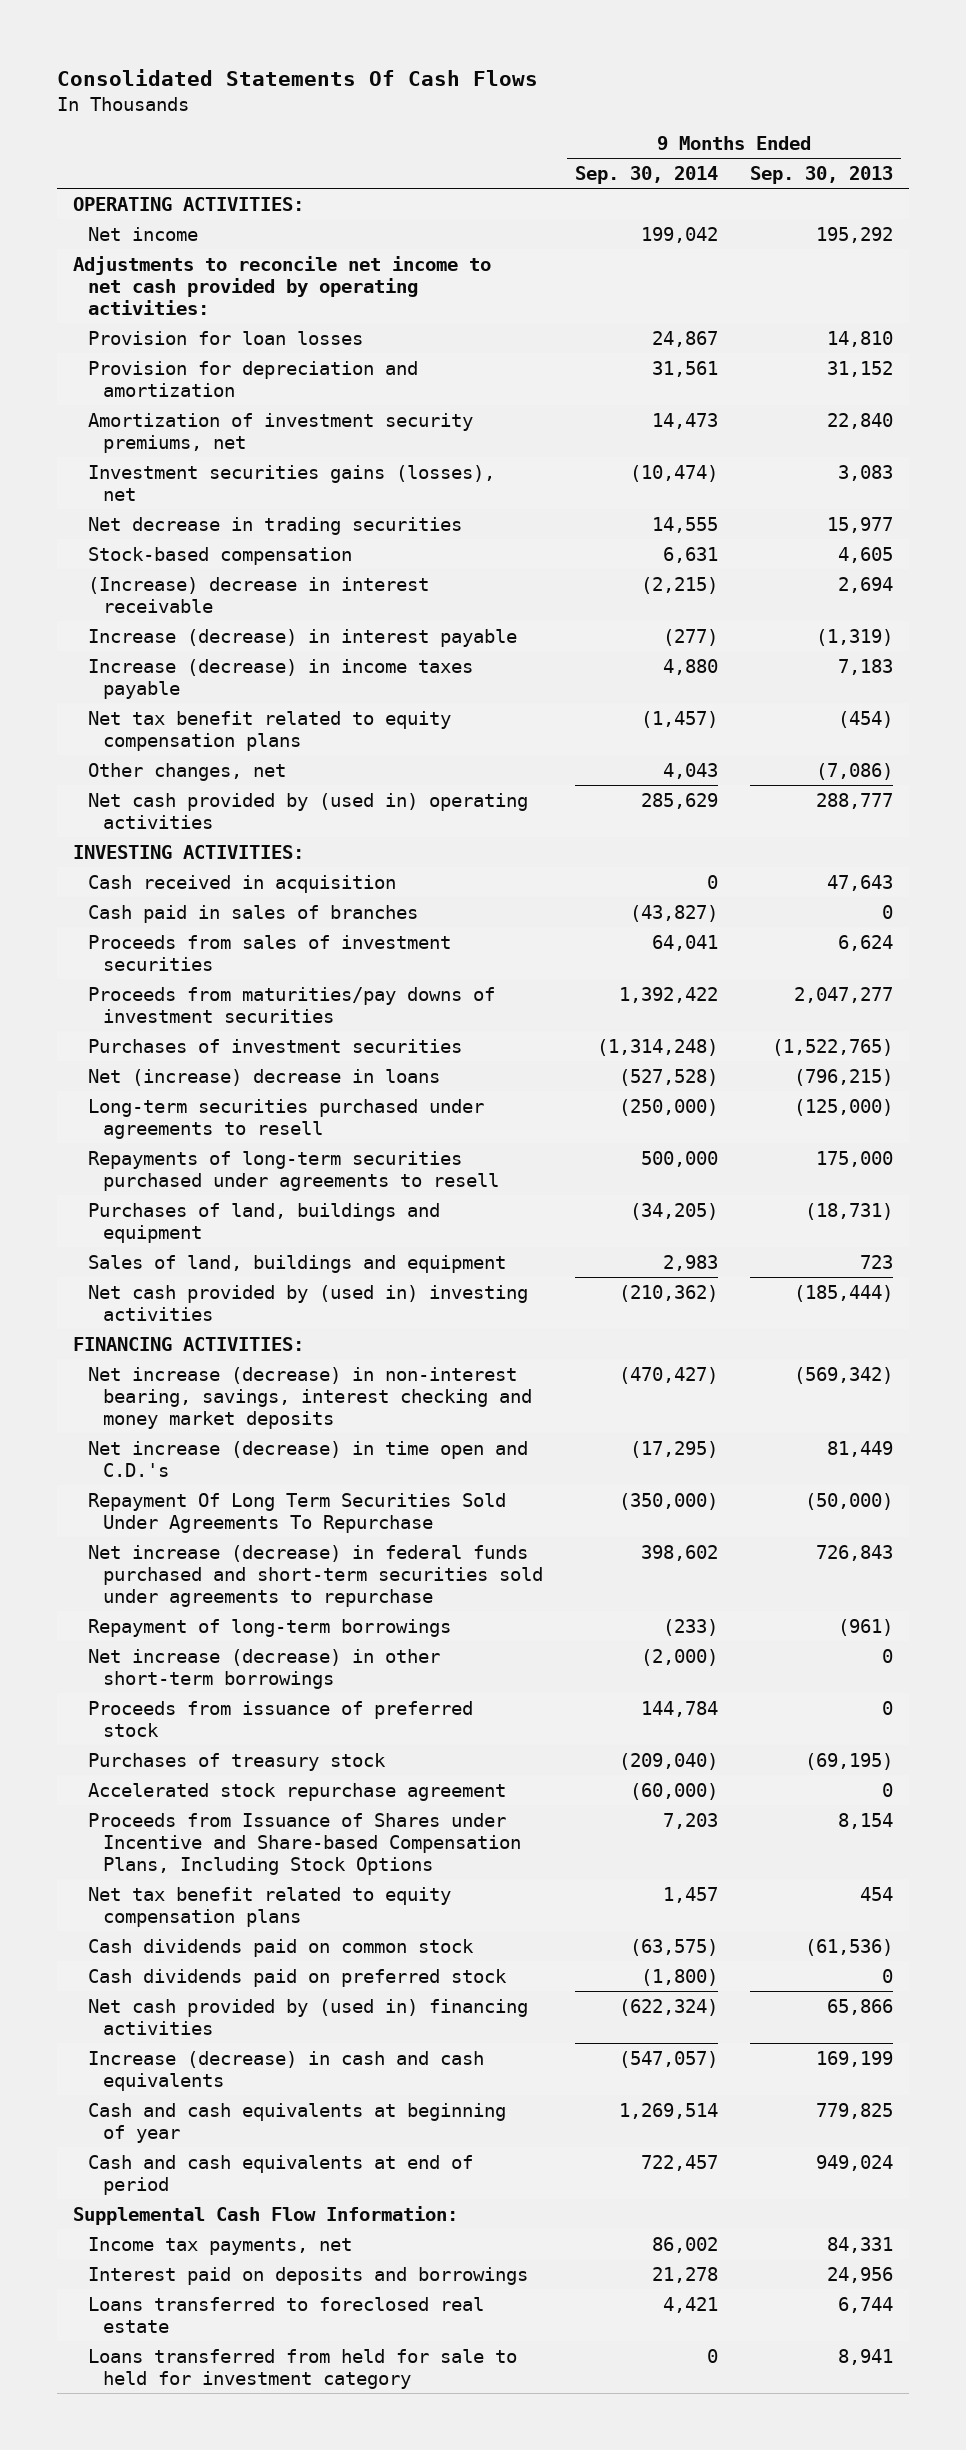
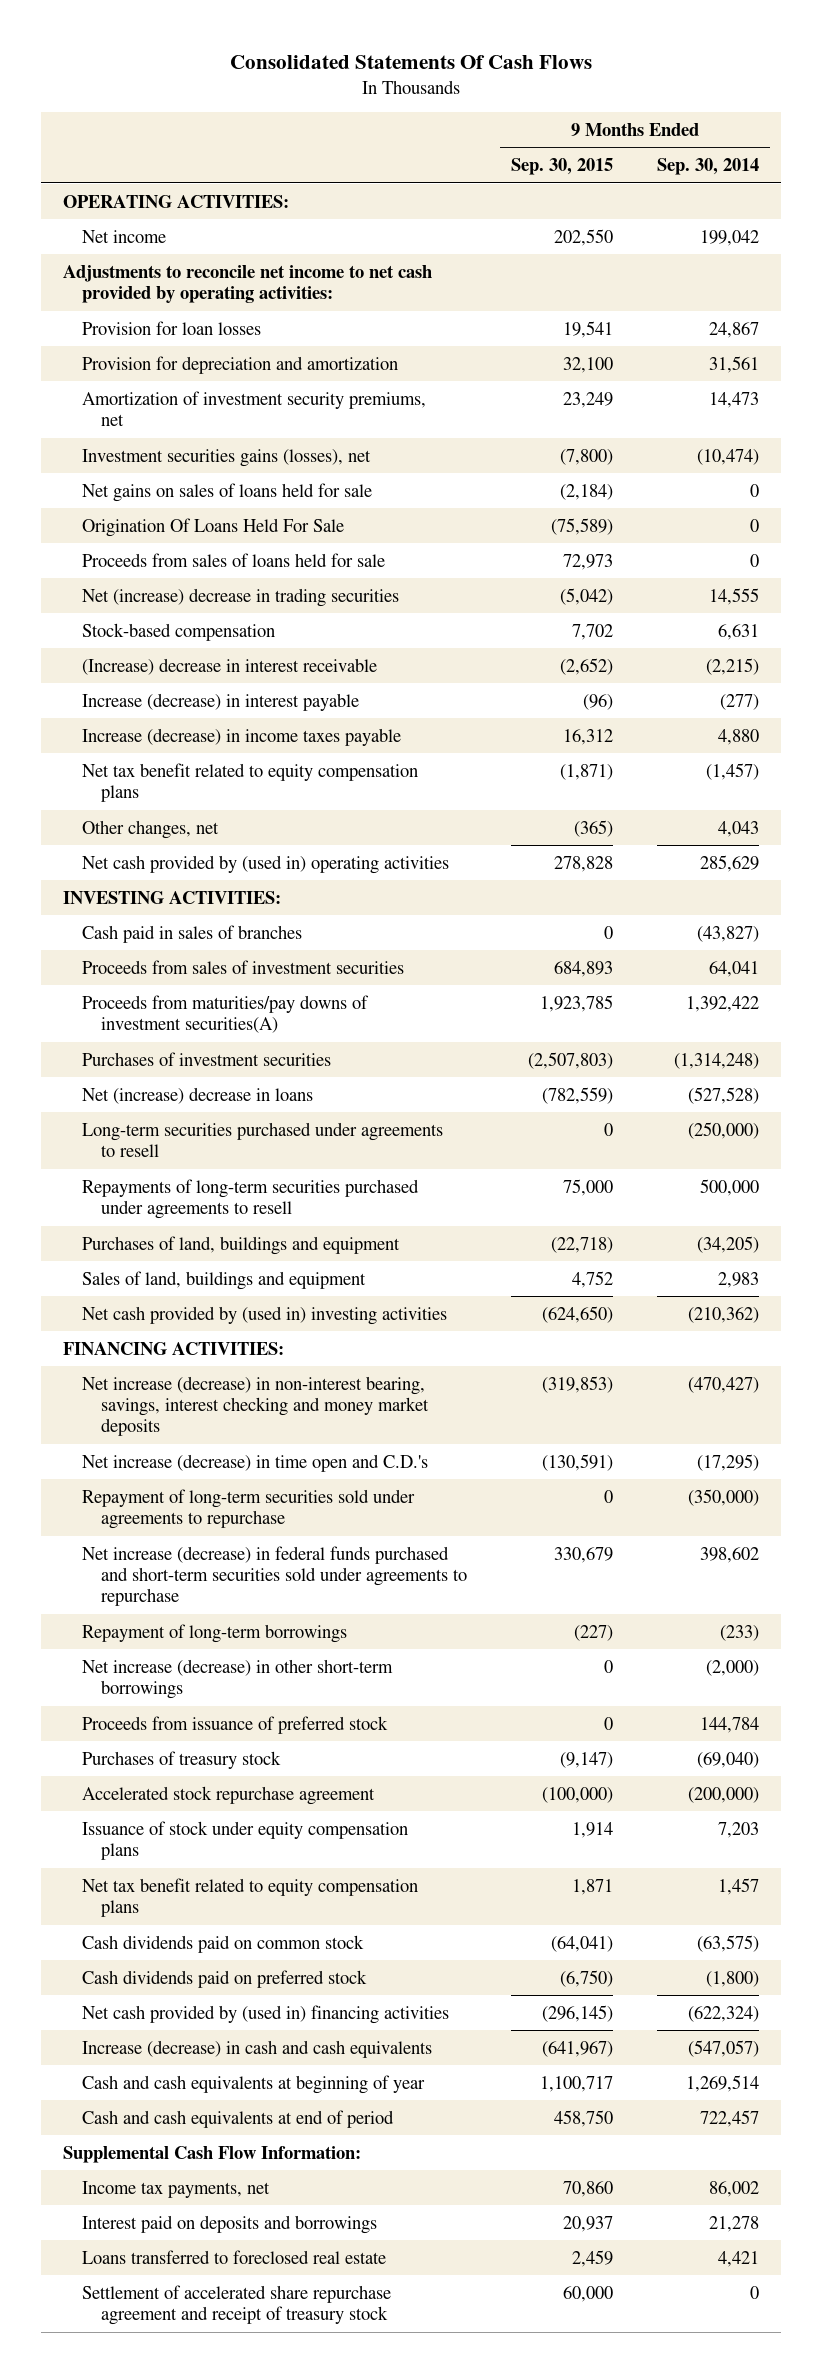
[749,166,893,185] Sep. 30, 2013 -> none
none -> [510,158,613,176] Sep. 30, 2015
none -> [82,482,373,502] Net gains on sales of loans held for sale
none -> [82,517,345,537] Origination Of Loans Held For Sale
none -> [82,552,386,567] Proceeds from sales of loans held for sale
[88,516,463,535] Net decrease in trading securities -> [82,587,400,607] Net (increase) decrease in trading securities
[88,874,397,893] Cash received in acquisition -> none
[88,986,496,1023] Proceeds from maturities/pay downs of investment securities -> [82,994,370,1033] Proceeds from maturities/pay downs of investment securities(A)
[88,1492,507,1533] Repayment Of Long Term Securities Sold Under Agreements To Repurchase -> [82,1488,416,1529] Repayment of long-term securities sold under agreements to repurchase
[618,1752,718,1770] (209,040) -> [696,1751,759,1768] (69,040)
[629,1782,718,1800] (60,000) -> [687,1786,759,1803] (200,000)
[88,1812,522,1875] Proceeds from Issuance of Shares under Incentive and Share-based Compensation Plans, Including Stock Options -> [82,1820,409,1860] Issuance of stock under equity compensation plans
[88,2348,518,2389] Loans transferred from held for sale to held for investment category -> none
none -> [82,2284,392,2325] Settlement of accelerated share repurchase agreement and receipt of treasury stock

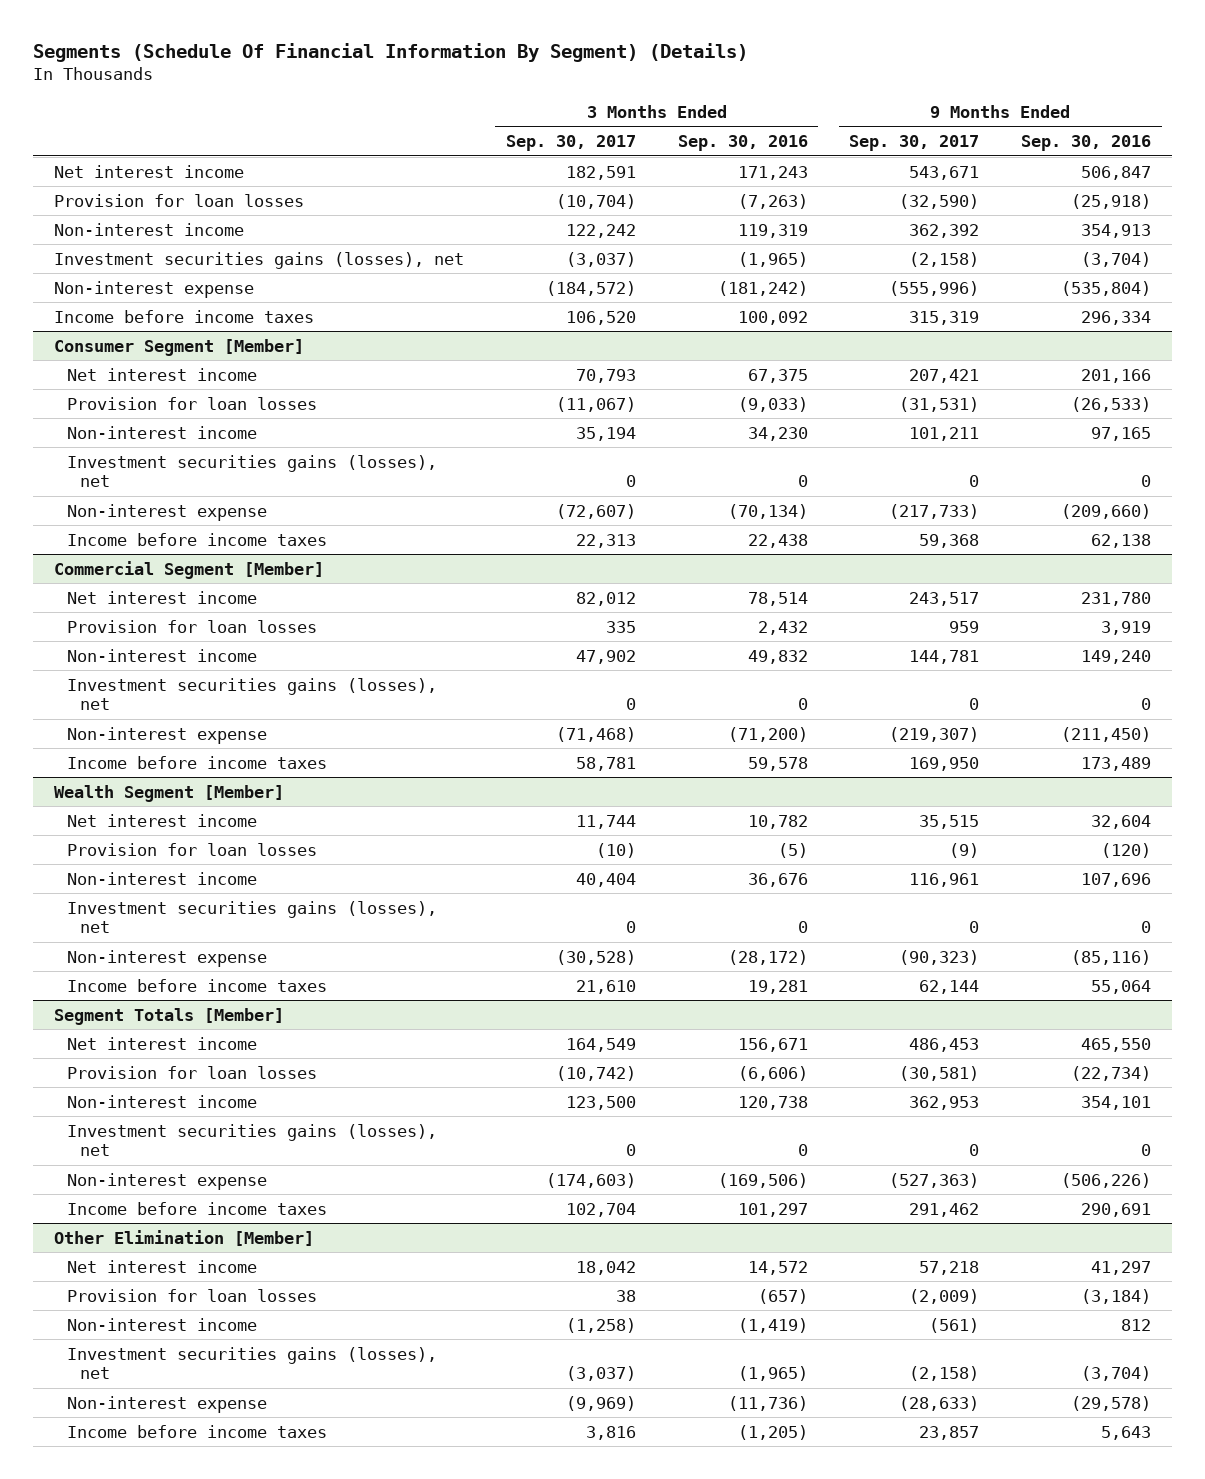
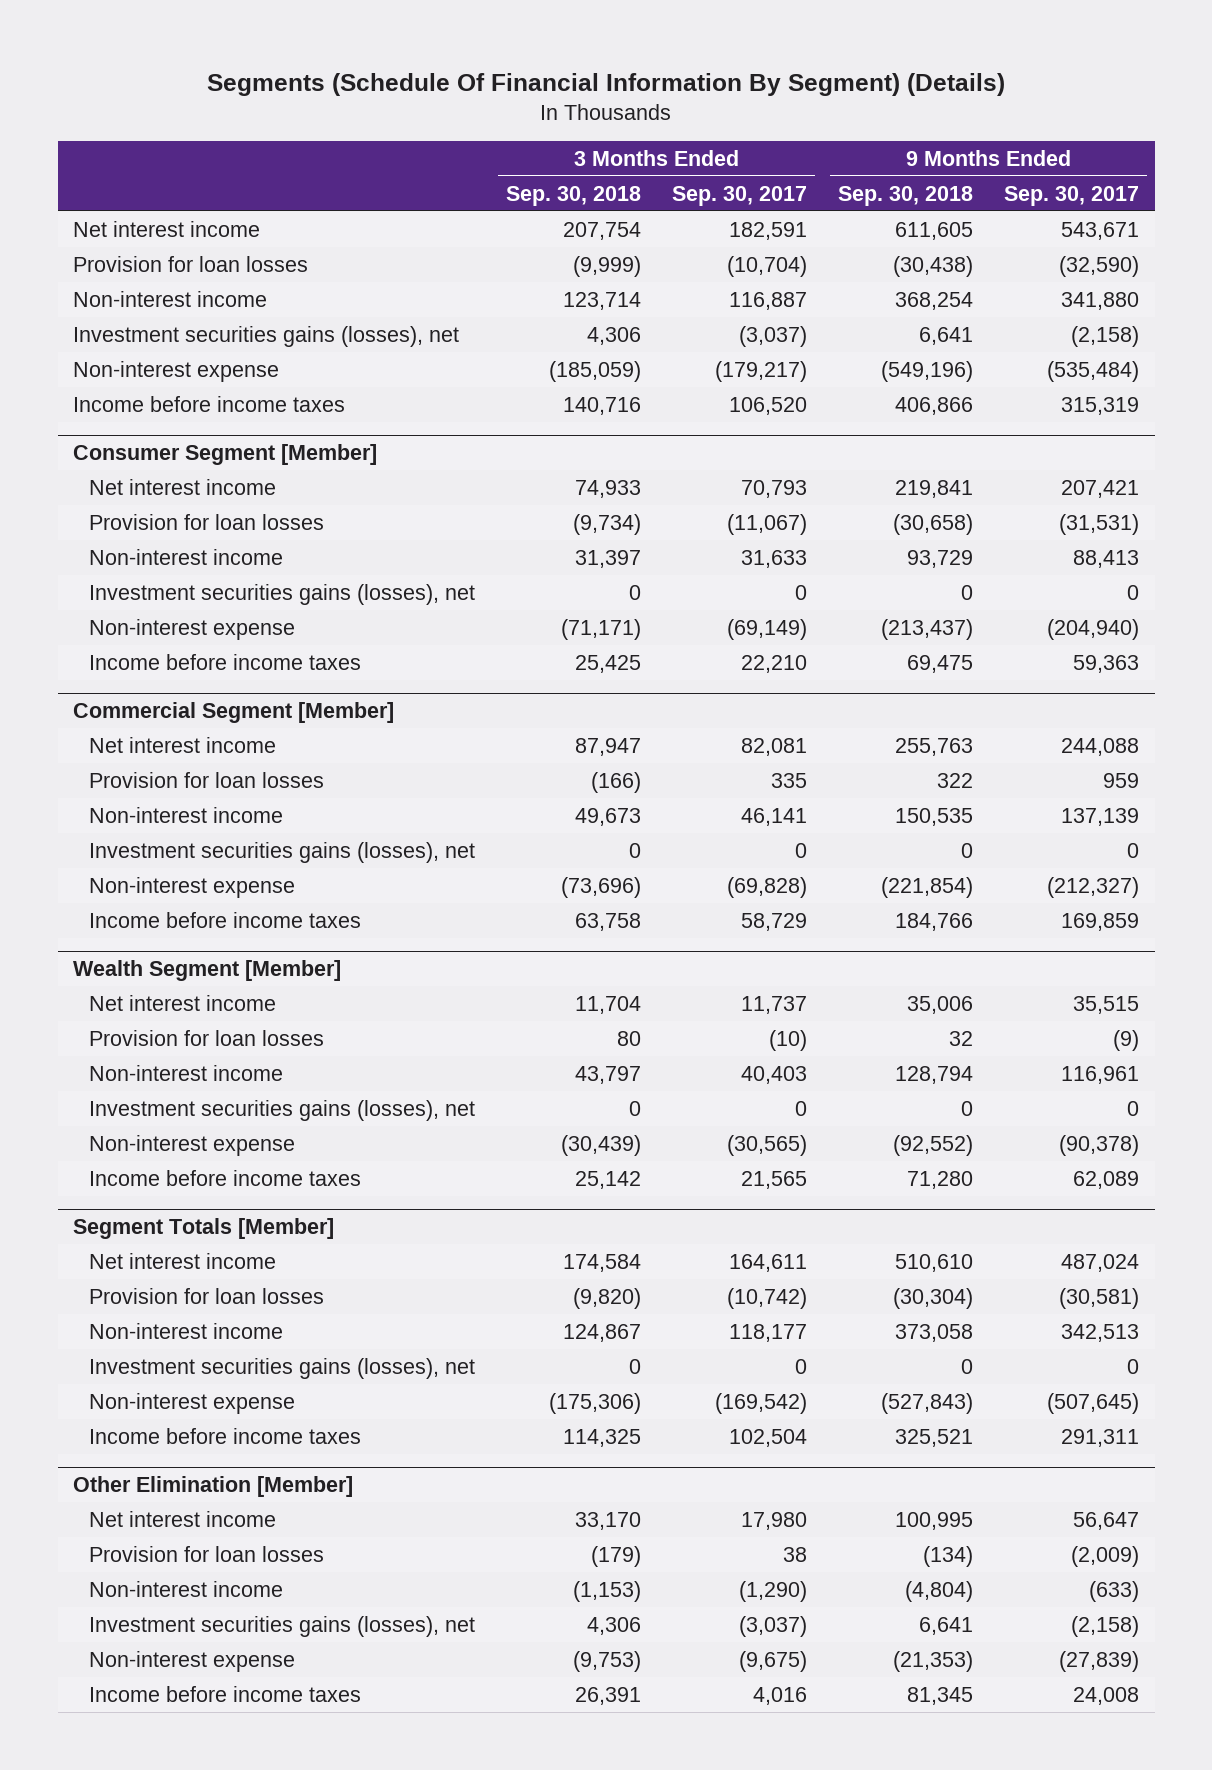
[677,135,808,152] Sep. 30, 2016 -> none
[1021,135,1152,152] Sep. 30, 2016 -> none
none -> [506,185,642,206] Sep. 30, 2018
none -> [838,185,974,206] Sep. 30, 2018
[565,223,636,238] 122,242 -> [729,291,808,310] 116,887
[909,223,980,238] 362,392 -> [1061,291,1140,310] 341,880
[545,280,636,296] (184,572) -> [715,360,808,382] (179,217)
[889,280,980,296] (555,996) -> [1047,360,1140,382] (535,484)
[575,426,636,441] 35,194 -> [741,549,808,568] 31,633
[909,426,980,441] 101,211 -> [1073,549,1140,568] 88,413
[555,503,636,519] (72,607) -> [727,618,808,640] (69,149)
[889,503,980,519] (217,733) -> [1047,618,1140,640] (204,940)
[575,533,636,548] 22,313 -> [741,654,808,673] 22,210
[919,533,980,548] 59,368 -> [1073,654,1140,673] 59,363
[575,591,636,606] 82,012 -> [741,737,808,756] 82,081
[909,591,980,606] 243,517 -> [1061,737,1140,756] 244,088
[575,649,636,664] 47,902 -> [741,807,808,826] 46,141
[909,649,980,664] 144,781 -> [1061,807,1140,826] 137,139
[555,726,636,742] (71,468) -> [727,876,808,898] (69,828)
[889,726,980,742] (219,307) -> [1047,876,1140,898] (212,327)
[575,756,636,771] 58,781 -> [741,912,808,931] 58,729
[909,756,980,771] 169,950 -> [1061,912,1140,931] 169,859
[575,814,636,829] 11,744 -> [741,995,808,1014] 11,737
[575,872,636,887] 40,404 -> [741,1065,808,1084] 40,403
[555,949,636,965] (30,528) -> [727,1134,808,1156] (30,565)
[899,949,980,965] (90,323) -> [1059,1134,1140,1156] (90,378)
[575,979,636,994] 21,610 -> [741,1170,808,1189] 21,565
[919,979,980,994] 62,144 -> [1073,1170,1140,1189] 62,089
[565,1037,636,1052] 164,549 -> [729,1253,808,1272] 164,611
[909,1037,980,1052] 486,453 -> [1061,1253,1140,1272] 487,024
[565,1095,636,1110] 123,500 -> [729,1323,808,1342] 118,177
[909,1095,980,1110] 362,953 -> [1061,1323,1140,1342] 342,513
[545,1172,636,1188] (174,603) -> [715,1392,808,1414] (169,542)
[889,1172,980,1188] (527,363) -> [1047,1392,1140,1414] (507,645)
[565,1202,636,1217] 102,704 -> [729,1428,808,1447] 102,504
[909,1202,980,1217] 291,462 -> [1061,1428,1140,1447] 291,311
[575,1260,636,1275] 18,042 -> [741,1511,808,1530] 17,980
[919,1260,980,1275] 57,218 -> [1073,1511,1140,1530] 56,647
[565,1317,636,1333] (1,258) -> [739,1580,808,1602] (1,290)
[929,1317,980,1333] (561) -> [1089,1580,1140,1602] (633)
[565,1395,636,1411] (9,969) -> [739,1650,808,1672] (9,675)
[899,1395,980,1411] (28,633) -> [1059,1650,1140,1672] (27,839)
[585,1425,636,1440] 3,816 -> [753,1686,808,1705] 4,016
[919,1425,980,1440] 23,857 -> [1073,1686,1140,1705] 24,008

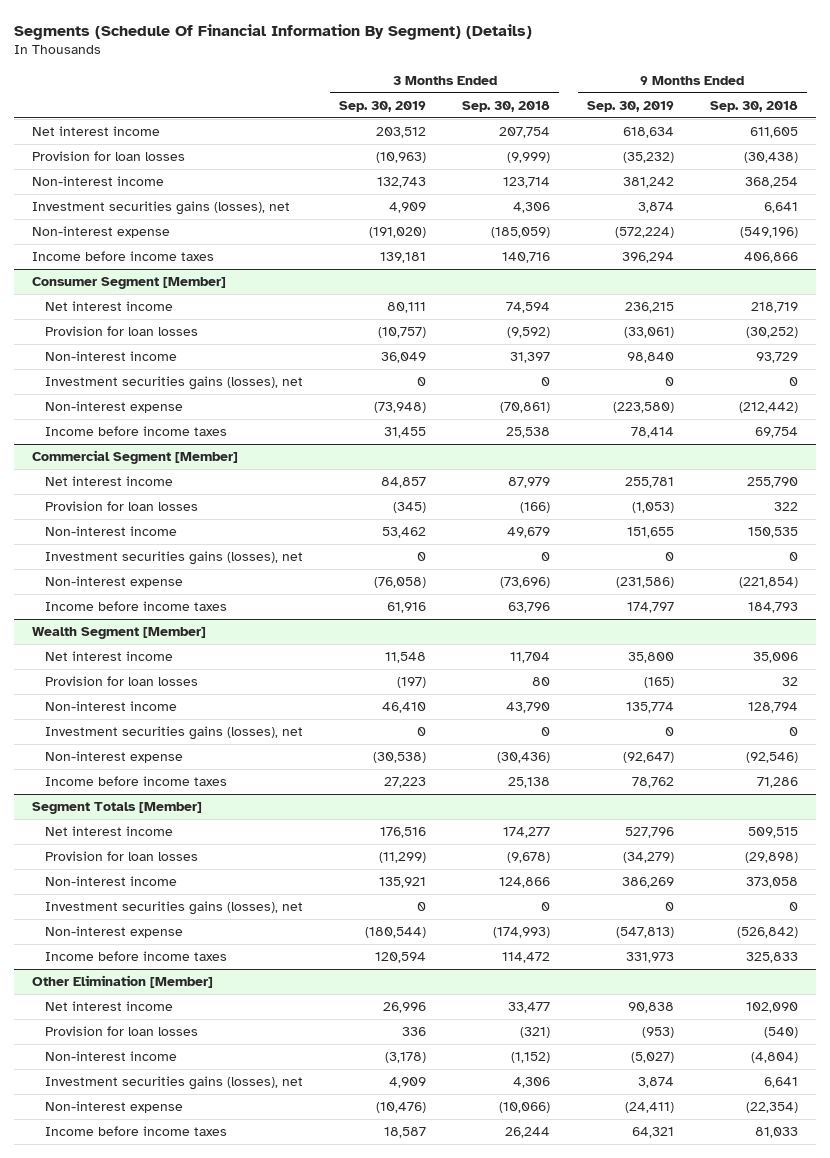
[672,185,808,206] Sep. 30, 2017 -> none
[1004,185,1140,206] Sep. 30, 2017 -> none
none -> [339,100,427,112] Sep. 30, 2019
none -> [586,100,674,112] Sep. 30, 2019
[575,479,642,498] 74,933 -> [506,302,551,314] 74,594
[895,479,974,498] 219,841 -> [750,302,798,314] 218,719
[573,513,642,535] (9,734) -> [507,327,551,339] (9,592)
[893,513,974,535] (30,658) -> [745,327,798,339] (30,252)
[561,618,642,640] (71,171) -> [500,402,551,414] (70,861)
[881,618,974,640] (213,437) -> [738,402,798,414] (212,442)
[575,654,642,673] 25,425 -> [506,427,551,439] 25,538
[907,654,974,673] 69,475 -> [754,427,798,439] 69,754
[575,737,642,756] 87,947 -> [508,477,551,489] 87,979
[895,737,974,756] 255,763 -> [746,477,798,489] 255,790
[575,807,642,826] 49,673 -> [507,527,551,539] 49,679
[575,912,642,931] 63,758 -> [508,602,551,614] 63,796
[895,912,974,931] 184,766 -> [747,602,798,614] 184,793
[575,1065,642,1084] 43,797 -> [506,702,551,714] 43,790
[561,1134,642,1156] (30,439) -> [497,752,551,764] (30,436)
[893,1134,974,1156] (92,552) -> [745,752,798,764] (92,546)
[575,1170,642,1189] 25,142 -> [508,777,551,789] 25,138
[907,1170,974,1189] 71,280 -> [756,777,798,789] 71,286
[563,1253,642,1272] 174,584 -> [503,827,551,839] 174,277
[895,1253,974,1272] 510,610 -> [747,827,798,839] 509,515
[573,1287,642,1309] (9,820) -> [507,852,551,864] (9,678)
[893,1287,974,1309] (30,304) -> [744,852,798,864] (29,898)
[563,1323,642,1342] 124,867 -> [499,877,551,889] 124,866
[549,1392,642,1414] (175,306) -> [493,927,551,939] (174,993)
[881,1392,974,1414] (527,843) -> [736,927,798,939] (526,842)
[563,1428,642,1447] 114,325 -> [502,952,551,964] 114,472
[895,1428,974,1447] 325,521 -> [745,952,798,964] 325,833
[575,1511,642,1530] 33,170 -> [508,1002,551,1014] 33,477
[895,1511,974,1530] 100,995 -> [745,1002,798,1014] 102,090
[591,1545,642,1567] (179) -> [520,1027,551,1039] (321)
[923,1545,974,1567] (134) -> [763,1027,798,1039] (540)
[573,1580,642,1602] (1,153) -> [511,1052,551,1064] (1,152)
[573,1650,642,1672] (9,753) -> [499,1102,551,1114] (10,066)
[893,1650,974,1672] (21,353) -> [745,1102,798,1114] (22,354)
[575,1686,642,1705] 26,391 -> [505,1127,551,1139] 26,244
[907,1686,974,1705] 81,345 -> [754,1127,798,1139] 81,033

